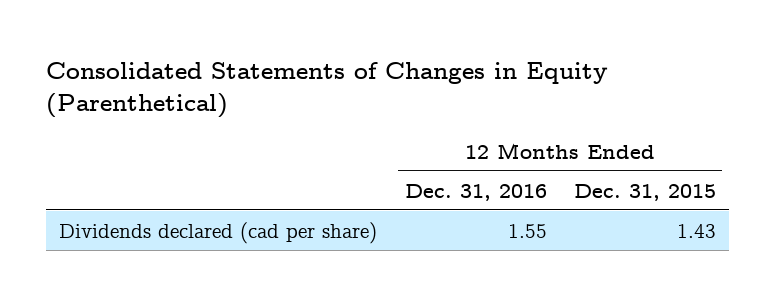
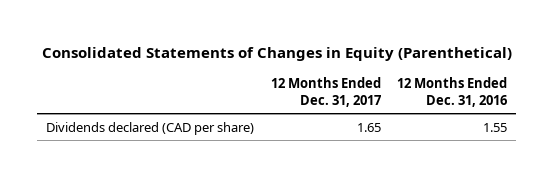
[573,183,716,201] Dec. 31, 2015 -> none
none -> [270,77,381,107] 12 Months Ended Dec. 31, 2017
[59,221,378,244] Dividends declared (cad per share) -> [45,121,254,135] Dividends declared (CAD per share)

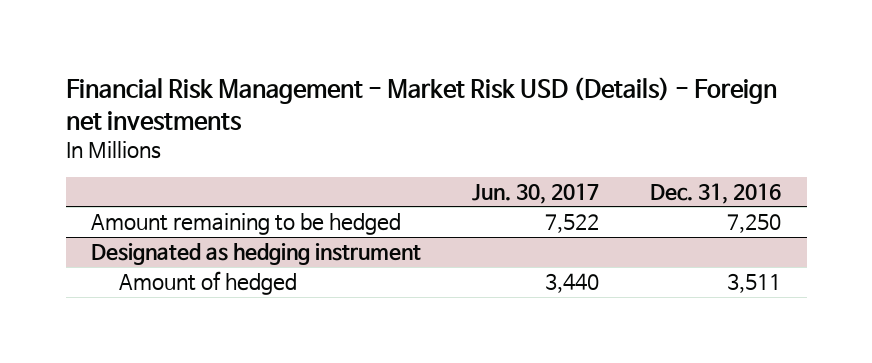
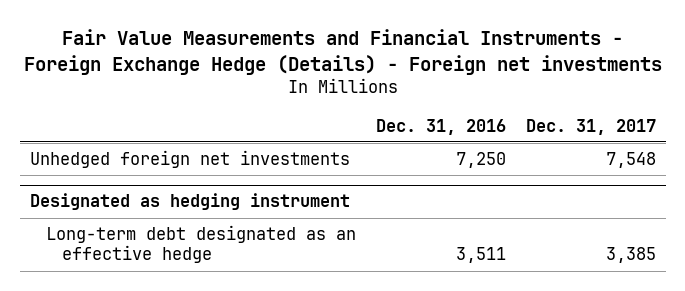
[65,77,777,132] Financial Risk Management - Market Risk USD (Details) - Foreign net investments -> [23,29,662,75] Fair Value Measurements and Financial Instruments - Foreign Exchange Hedge (Details) - Foreign net investments
[472,182,600,204] Jun. 30, 2017 -> none
none -> [525,118,656,135] Dec. 31, 2017
[91,213,402,236] Amount remaining to be hedged -> [29,150,350,169] Unhedged foreign net investments
[119,271,298,296] Amount of hedged -> [45,225,356,264] Long-term debt designated as an effective hedge

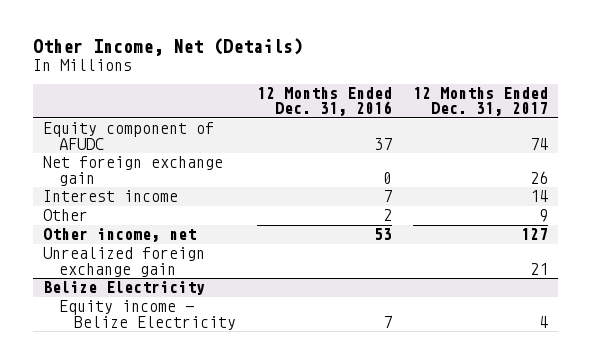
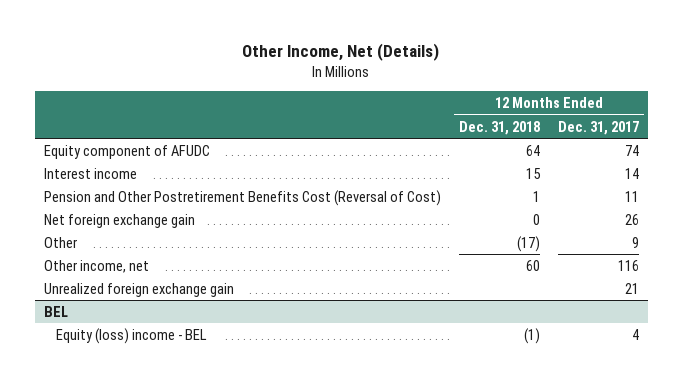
[256,86,392,117] 12 Months Ended Dec. 31, 2016 -> none
none -> [458,120,540,135] Dec. 31, 2018
none -> [43,189,441,206] Pension and Other Postretirement Benefits Cost (Reversal of Cost)
[43,156,224,186] Net foreign exchange gain -> [43,213,195,228] Net foreign exchange gain
[520,228,548,241] 127 -> [618,259,640,271] 116
[43,281,206,296] Belize Electricity -> none
none -> [43,305,68,317] BEL
[58,300,236,330] Equity income - Belize Electricity -> [56,327,208,344] Equity (loss) income - BEL

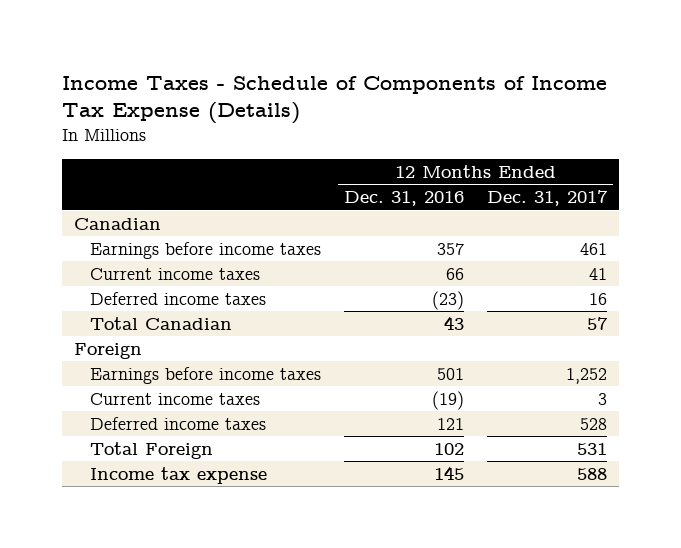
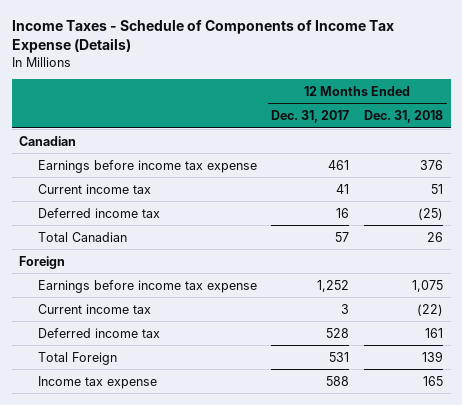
[344,191,465,207] Dec. 31, 2016 -> none
none -> [364,110,444,124] Dec. 31, 2018
[89,241,321,259] Earnings before income taxes -> [37,159,257,173] Earnings before income tax expense
[89,267,260,280] Current income taxes -> [37,183,151,194] Current income tax
[89,291,266,305] Deferred income taxes -> [37,207,160,218] Deferred income tax
[89,366,321,384] Earnings before income taxes -> [37,279,257,293] Earnings before income tax expense
[89,392,260,405] Current income taxes -> [37,303,151,314] Current income tax
[89,416,266,430] Deferred income taxes -> [37,327,160,338] Deferred income tax

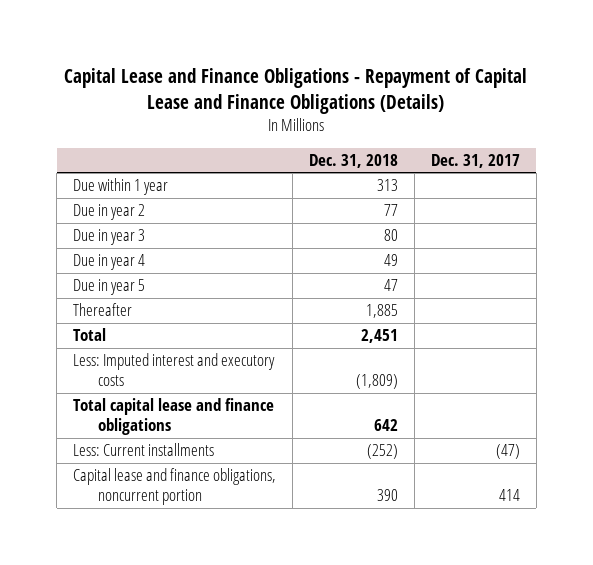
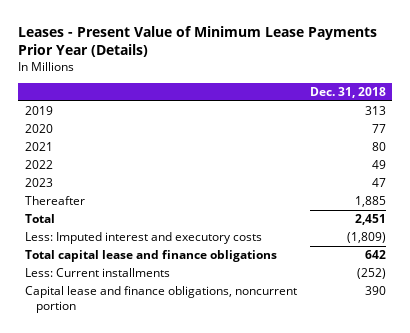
[64,67,528,114] Capital Lease and Finance Obligations - Repayment of Capital Lease and Finance Obligations (Details) -> [18,25,378,58] Leases - Present Value of Minimum Lease Payments Prior Year (Details)
[430,154,520,169] Dec. 31, 2017 -> none
[73,178,169,196] Due within 1 year -> [24,106,53,116] 2019
[73,204,146,221] Due in year 2 -> [24,124,53,134] 2020
[73,229,146,246] Due in year 3 -> [24,142,53,152] 2021
[73,254,146,271] Due in year 4 -> [24,160,53,170] 2022
[73,279,146,296] Due in year 5 -> [24,178,53,188] 2023

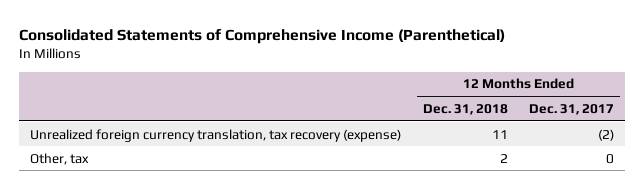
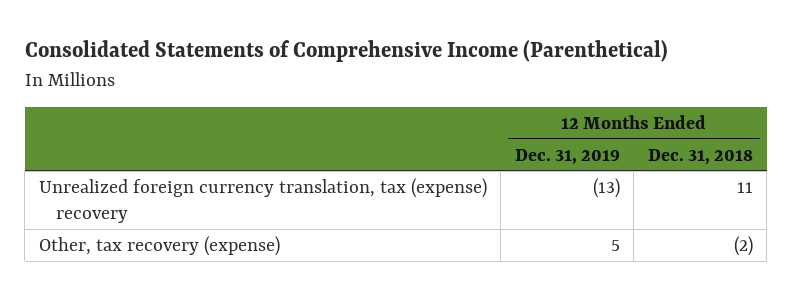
[529,103,615,115] Dec. 31, 2017 -> none
none -> [514,148,620,165] Dec. 31, 2019
[29,128,401,142] Unrealized foreign currency translation, tax recovery (expense) -> [38,177,487,223] Unrealized foreign currency translation, tax (expense) recovery
[29,152,89,165] Other, tax -> [38,235,280,256] Other, tax recovery (expense)
[499,153,508,163] 2 -> [733,235,753,256] (2)

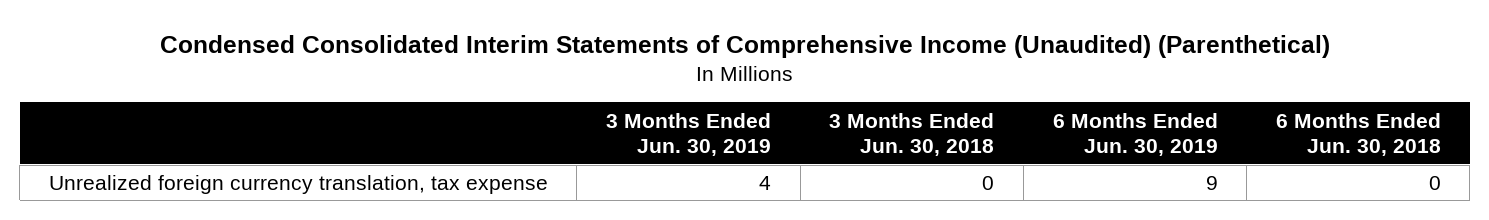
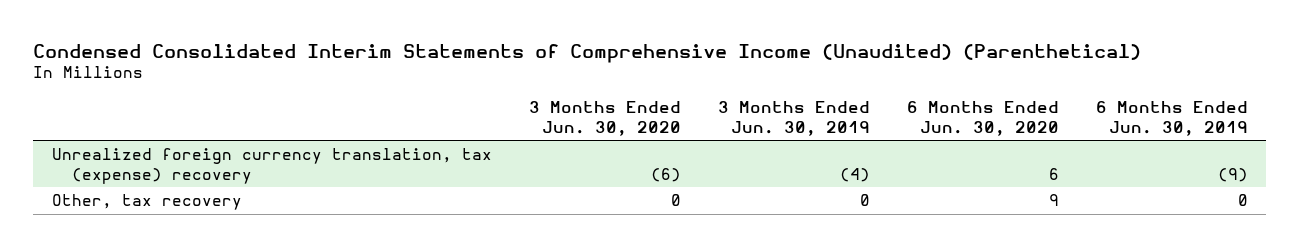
[829,112,995,157] 3 Months Ended Jun. 30, 2018 -> none
[1275,112,1441,157] 6 Months Ended Jun. 30, 2018 -> none
none -> [528,101,681,136] 3 Months Ended Jun. 30, 2020
none -> [906,101,1059,136] 6 Months Ended Jun. 30, 2020
[48,175,548,195] Unrealized foreign currency translation, tax expense -> [51,148,492,184] Unrealized foreign currency translation, tax (expense) recovery
[758,176,771,191] 4 -> [839,167,870,182] (4)
[1205,176,1218,191] 9 -> [1217,167,1248,182] (9)
none -> [51,194,242,211] Other, tax recovery

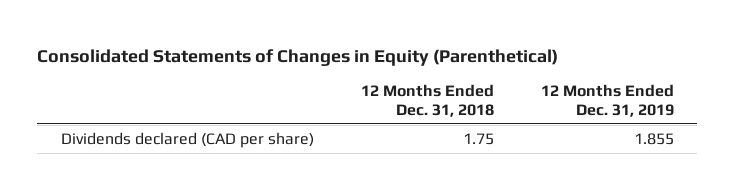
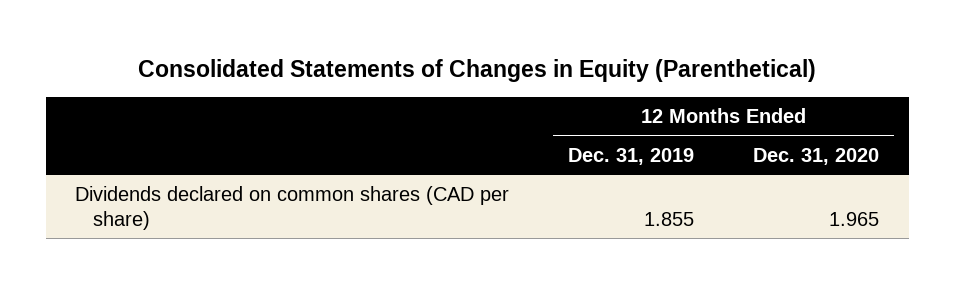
[360,84,494,117] 12 Months Ended Dec. 31, 2018 -> none
none -> [753,147,880,165] Dec. 31, 2020
[60,131,314,148] Dividends declared (CAD per share) -> [75,186,510,230] Dividends declared on common shares (CAD per share)

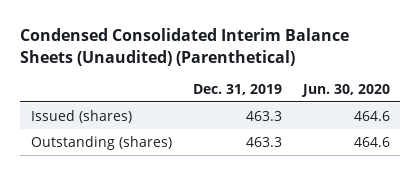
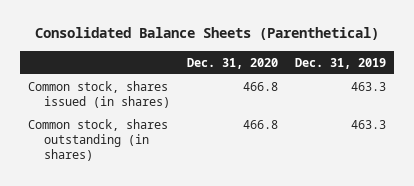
[20,28,350,66] Condensed Consolidated Interim Balance Sheets (Unaudited) (Parenthetical) -> [34,27,379,41] Consolidated Balance Sheets (Parenthetical)
[300,83,390,97] Jun. 30, 2020 -> none
none -> [186,57,278,69] Dec. 31, 2020
[30,109,132,123] Issued (shares) -> [28,80,170,108] Common stock, shares issued (in shares)
[30,135,172,150] Outstanding (shares) -> [28,118,169,161] Common stock, shares outstanding (in shares)

